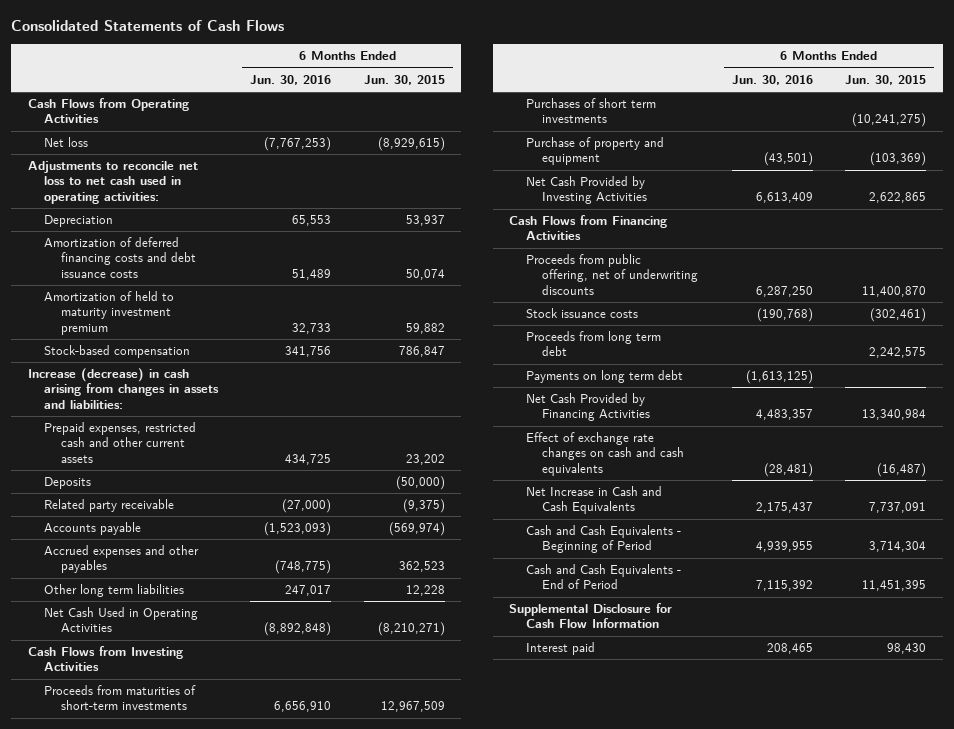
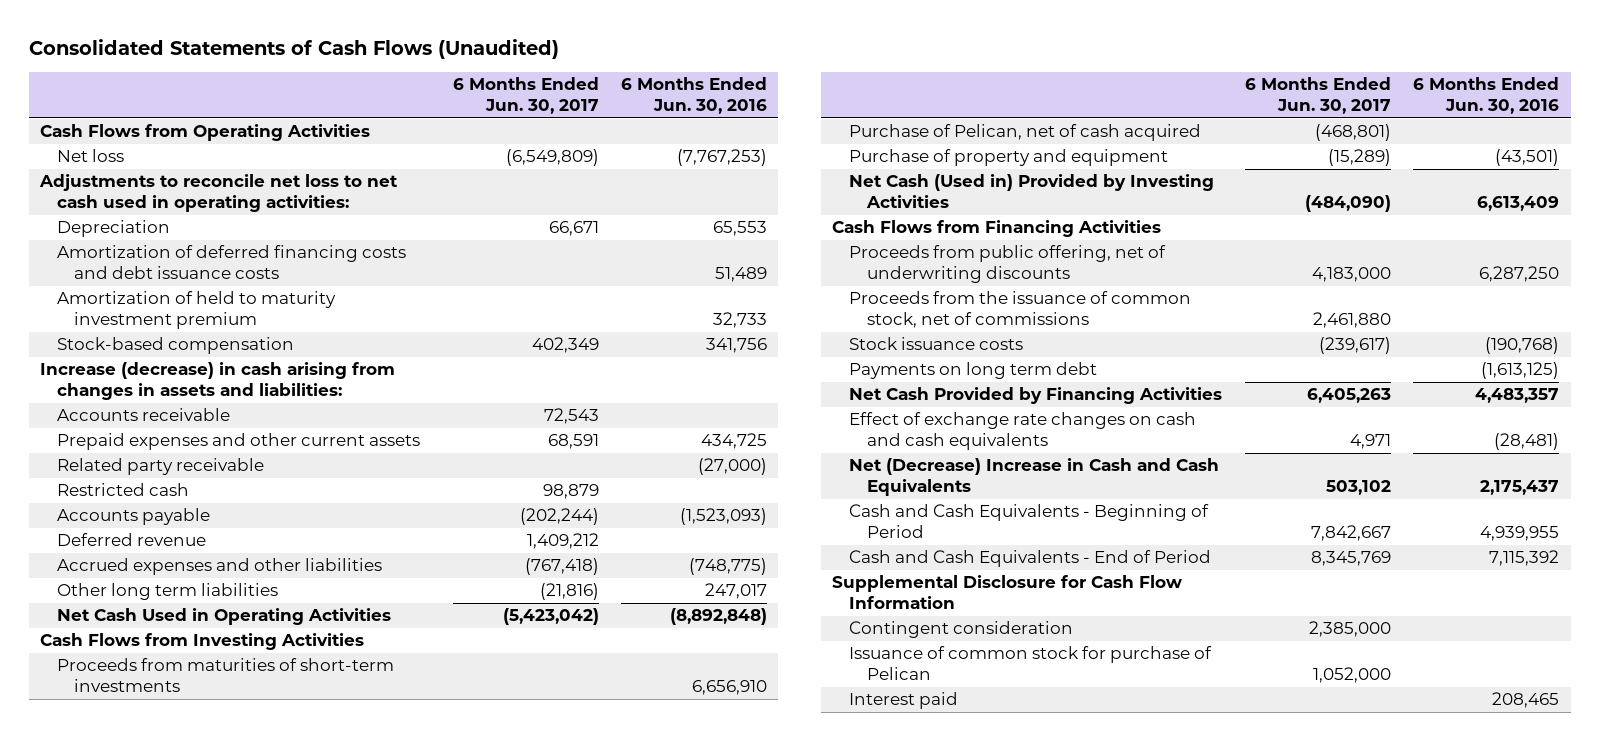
[11,20,285,32] Consolidated Statements of Cash Flows -> [28,39,559,60] Consolidated Statements of Cash Flows (Unaudited)
[363,74,445,85] Jun. 30, 2015 -> none
none -> [452,77,599,115] 6 Months Ended Jun. 30, 2017
[44,477,92,490] Deposits -> none
none -> [57,408,231,422] Accounts receivable
[44,422,197,463] Prepaid expenses, restricted cash and other current assets -> [57,433,421,451] Prepaid expenses and other current assets
none -> [57,483,190,497] Restricted cash
none -> [57,533,207,547] Deferred revenue
[44,545,200,574] Accrued expenses and other payables -> [57,558,383,576] Accrued expenses and other liabilities
[525,98,656,124] Purchases of short term investments -> none
none -> [849,124,1202,142] Purchase of Pelican, net of cash acquired
[525,176,648,205] Net Cash Provided by Investing Activities -> [849,174,1215,209] Net Cash (Used in) Provided by Investing Activities
none -> [849,291,1192,329] Proceeds from the issuance of common stock, net of commissions
[525,331,661,357] Proceeds from long term debt -> none
[525,486,662,515] Net Increase in Cash and Cash Equivalents -> [849,458,1220,497] Net (Decrease) Increase in Cash and Cash Equivalents
none -> [849,621,1074,639] Contingent consideration
none -> [849,646,1213,681] Issuance of common stock for purchase of Pelican

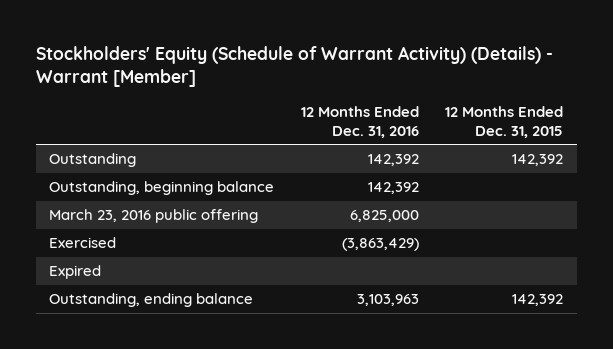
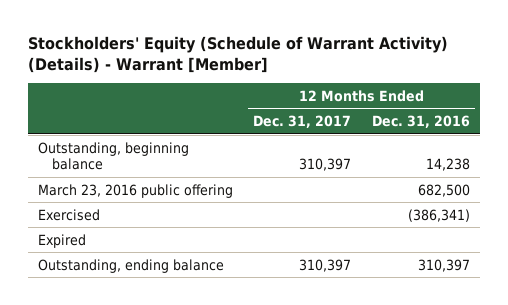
[445,106,564,138] 12 Months Ended Dec. 31, 2015 -> none
none -> [253,115,352,129] Dec. 31, 2017
[49,181,275,196] Outstanding, beginning balance -> none
[49,153,137,168] Outstanding -> [38,141,190,171] Outstanding, beginning balance
[367,154,419,167] 142,392 -> [425,158,470,172] 14,238
[349,210,419,223] 6,825,000 -> [417,183,470,197] 682,500
[341,238,419,252] (3,863,429) -> [407,208,470,222] (386,341)
[356,294,419,307] 3,103,963 -> [417,258,470,272] 310,397

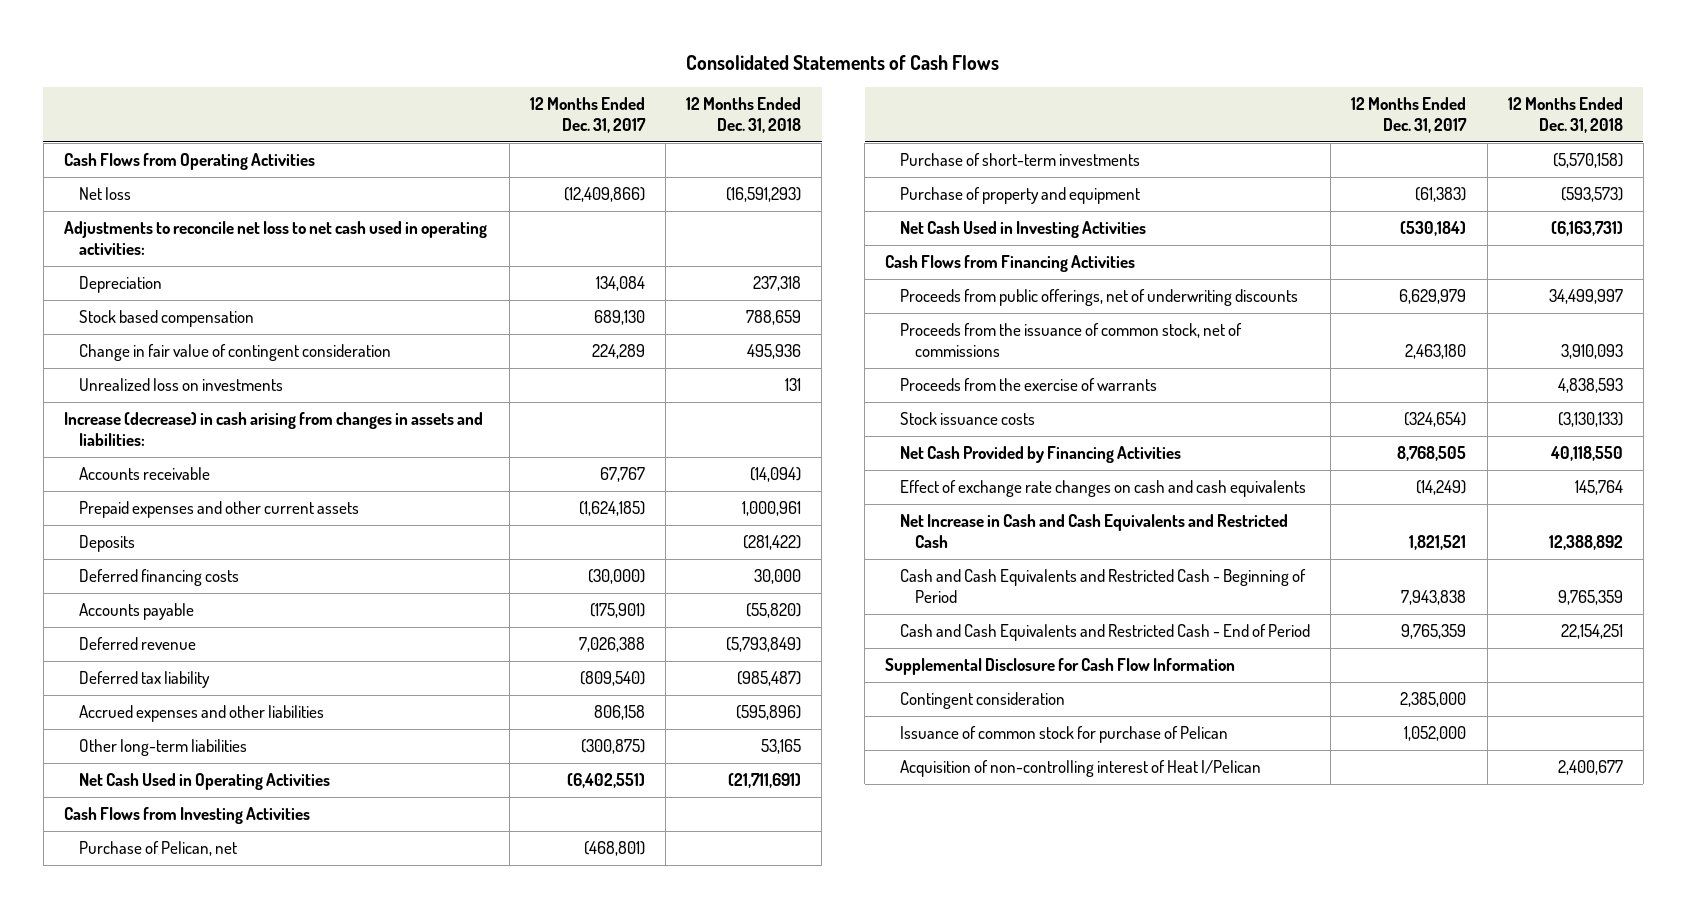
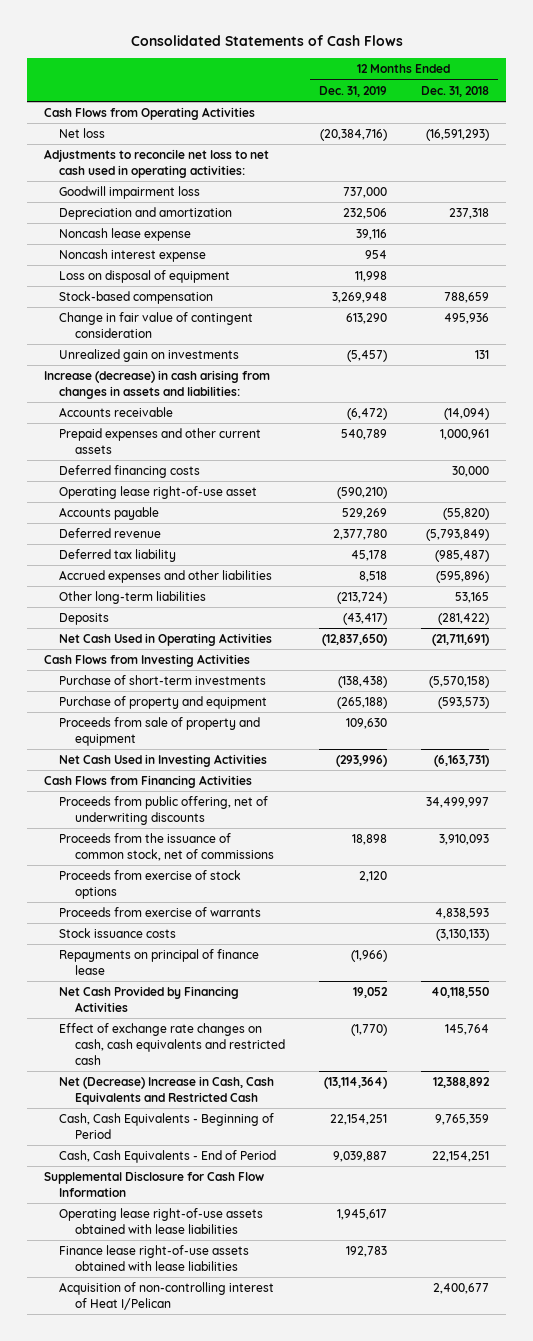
[529,97,646,134] 12 Months Ended Dec. 31, 2017 -> none
none -> [318,85,387,97] Dec. 31, 2019
none -> [59,186,201,200] Goodwill impairment loss
[78,276,162,294] Depreciation -> [59,207,233,221] Depreciation and amortization
none -> [59,228,192,242] Noncash lease expense
none -> [59,249,207,263] Noncash interest expense
none -> [59,270,231,284] Loss on disposal of equipment
[78,310,254,328] Stock based compensation -> [59,291,214,305] Stock-based compensation
[78,378,283,392] Unrealized loss on investments -> [59,349,240,363] Unrealized gain on investments
none -> [59,486,258,500] Operating lease right-of-use asset
[78,535,135,553] Deposits -> [59,613,110,626] Deposits
[78,841,237,857] Purchase of Pelican, net -> none
none -> [59,717,261,746] Proceeds from sale of property and equipment
[900,289,1299,307] Proceeds from public offerings, net of underwriting discounts -> [59,796,269,825] Proceeds from public offering, net of underwriting discounts
none -> [59,870,242,899] Proceeds from exercise of stock options
[900,378,1158,392] Proceeds from the exercise of warrants -> [59,907,262,918] Proceeds from exercise of warrants
none -> [59,949,260,975] Repayments on principal of finance lease
[900,480,1307,498] Effect of exchange rate changes on cash and cash equivalents -> [59,1023,285,1065] Effect of exchange rate changes on cash, cash equivalents and restricted cash
[900,514,1289,549] Net Increase in Cash and Cash Equivalents and Restricted Cash -> [59,1076,275,1105] Net (Decrease) Increase in Cash, Cash Equivalents and Restricted Cash
[900,569,1307,604] Cash and Cash Equivalents and Restricted Cash - Beginning of Period -> [59,1113,275,1139] Cash, Cash Equivalents - Beginning of Period
[900,624,1311,642] Cash and Cash Equivalents and Restricted Cash - End of Period -> [59,1150,277,1164] Cash, Cash Equivalents - End of Period
[900,692,1066,710] Contingent consideration -> none
[900,726,1229,744] Issuance of common stock for purchase of Pelican -> none
none -> [59,1208,264,1234] Operating lease right-of-use assets obtained with lease liabilities
none -> [59,1245,250,1271] Finance lease right-of-use assets obtained with lease liabilities

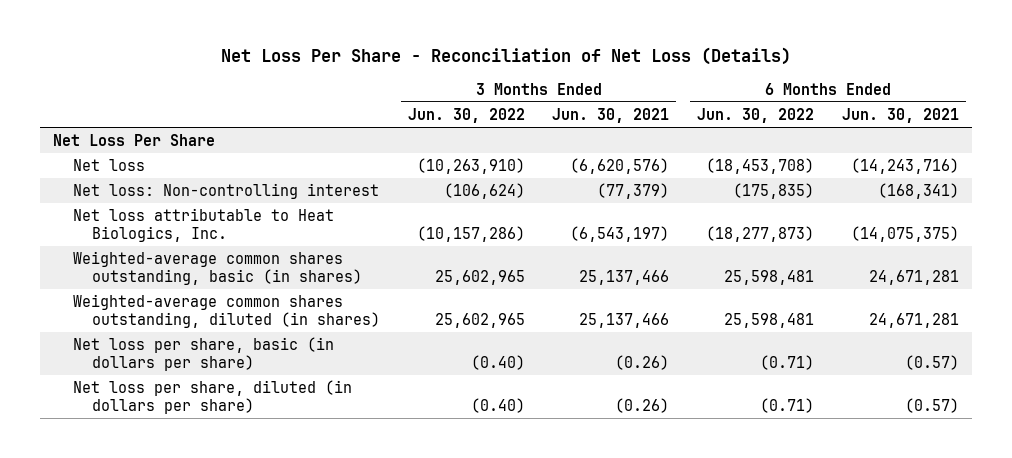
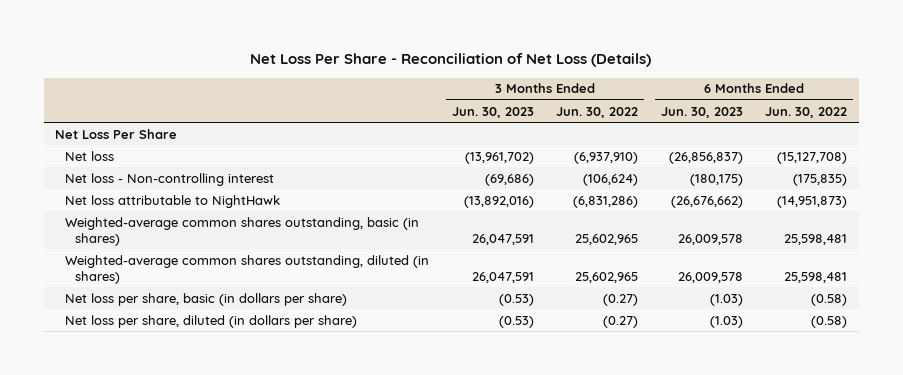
[552,107,670,123] Jun. 30, 2021 -> none
[841,107,959,123] Jun. 30, 2021 -> none
none -> [451,106,534,118] Jun. 30, 2023
none -> [660,106,743,118] Jun. 30, 2023
[416,157,525,174] (10,263,910) -> [574,151,639,164] (6,937,910)
[706,157,815,174] (18,453,708) -> [777,151,848,164] (15,127,708)
[72,182,379,199] Net loss: Non-controlling interest -> [65,172,275,186] Net loss - Non-controlling interest
[72,207,334,242] Net loss attributable to Heat Biologics, Inc. -> [65,194,281,208] Net loss attributable to NightHawk
[416,225,525,242] (10,157,286) -> [573,195,639,208] (6,831,286)
[706,225,815,242] (18,277,873) -> [777,195,848,208] (14,951,873)
[470,354,525,370] (0.40) -> [603,293,639,306] (0.27)
[760,354,815,370] (0.71) -> [811,293,848,306] (0.58)
[470,397,525,413] (0.40) -> [603,315,639,328] (0.27)
[760,397,815,413] (0.71) -> [811,315,848,328] (0.58)

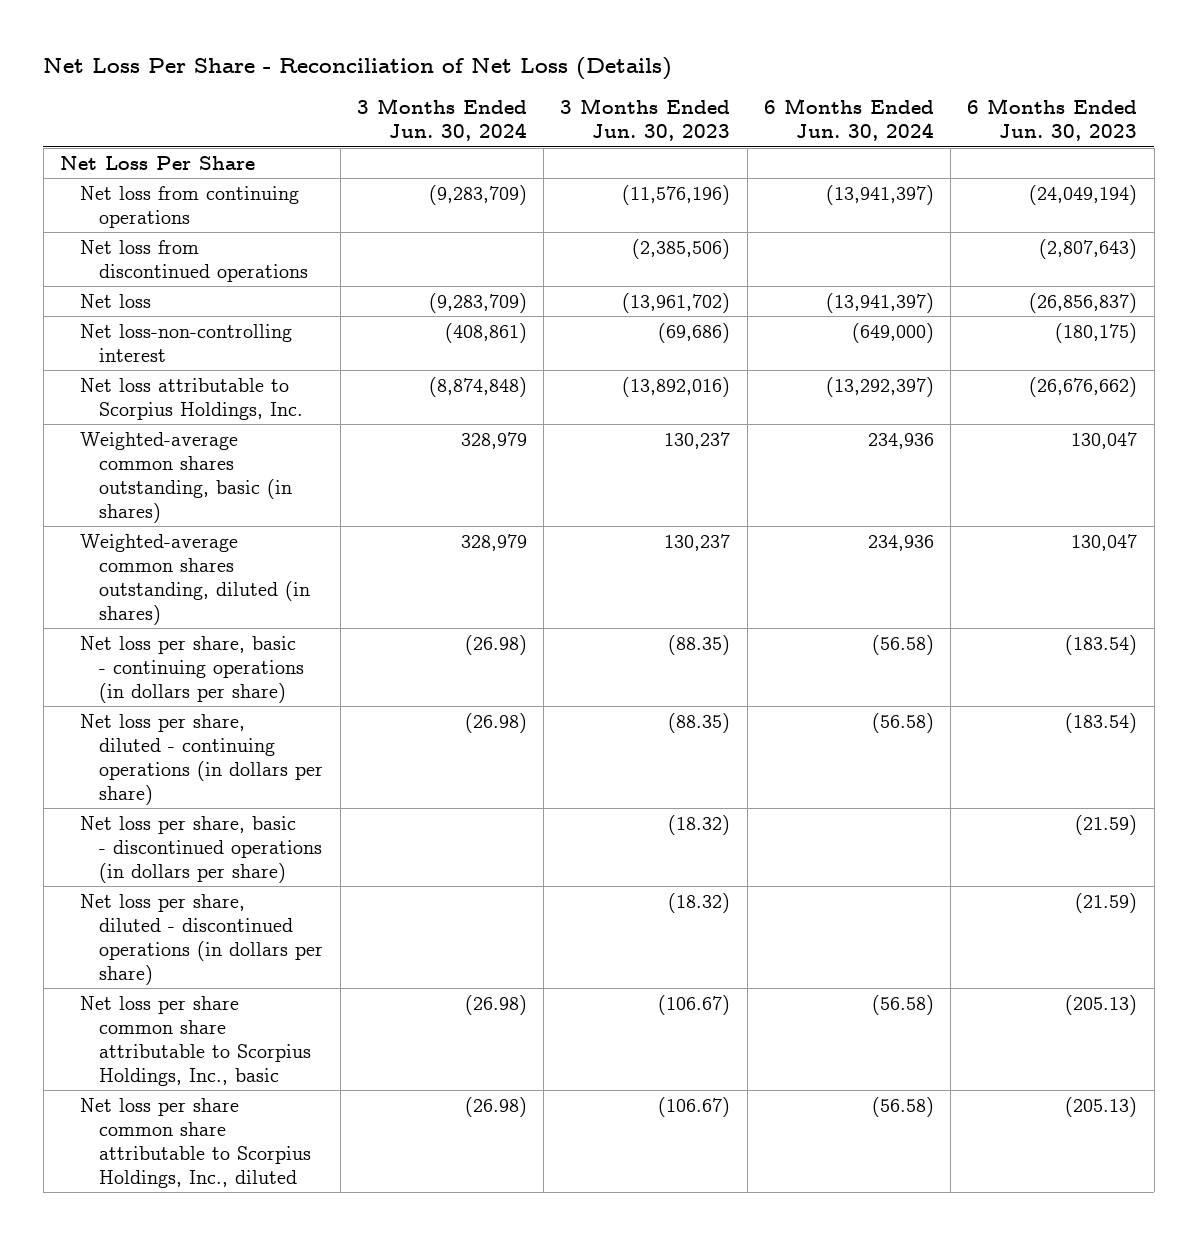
[556,106,639,118] Jun. 30, 2022 -> none
[765,106,848,118] Jun. 30, 2022 -> none
none -> [356,98,527,142] 3 Months Ended Jun. 30, 2024
none -> [763,98,934,142] 6 Months Ended Jun. 30, 2024
none -> [79,185,299,228] Net loss from continuing operations
none -> [79,239,309,282] Net loss from discontinued operations
[65,172,275,186] Net loss - Non-controlling interest -> [79,323,292,362] Net loss-non-controlling interest
[65,194,281,208] Net loss attributable to NightHawk -> [79,377,304,420] Net loss attributable to Scorpius Holdings, Inc.
[471,233,534,245] 26,047,591 -> [664,431,731,449] 130,237
[677,233,743,245] 26,009,578 -> [1071,431,1138,449] 130,047
[471,271,534,283] 26,047,591 -> [664,533,731,551] 130,237
[677,271,743,283] 26,009,578 -> [1071,533,1138,551] 130,047
none -> [79,635,305,703] Net loss per share, basic - continuing operations (in dollars per share)
none -> [79,713,324,805] Net loss per share, diluted - continuing operations (in dollars per share)
none -> [79,815,323,883] Net loss per share, basic - discontinued operations (in dollars per share)
none -> [79,893,324,985] Net loss per share, diluted - discontinued operations (in dollars per share)
[65,292,348,306] Net loss per share, basic (in dollars per share) -> [79,995,312,1086] Net loss per share common share attributable to Scorpius Holdings, Inc., basic
[498,293,534,306] (0.53) -> [658,994,731,1015] (106.67)
[709,293,743,306] (1.03) -> [1065,994,1138,1015] (205.13)
[65,314,358,328] Net loss per share, diluted (in dollars per share) -> [79,1097,312,1188] Net loss per share common share attributable to Scorpius Holdings, Inc., diluted
[498,315,534,328] (0.53) -> [658,1096,731,1117] (106.67)
[709,315,743,328] (1.03) -> [1065,1096,1138,1117] (205.13)

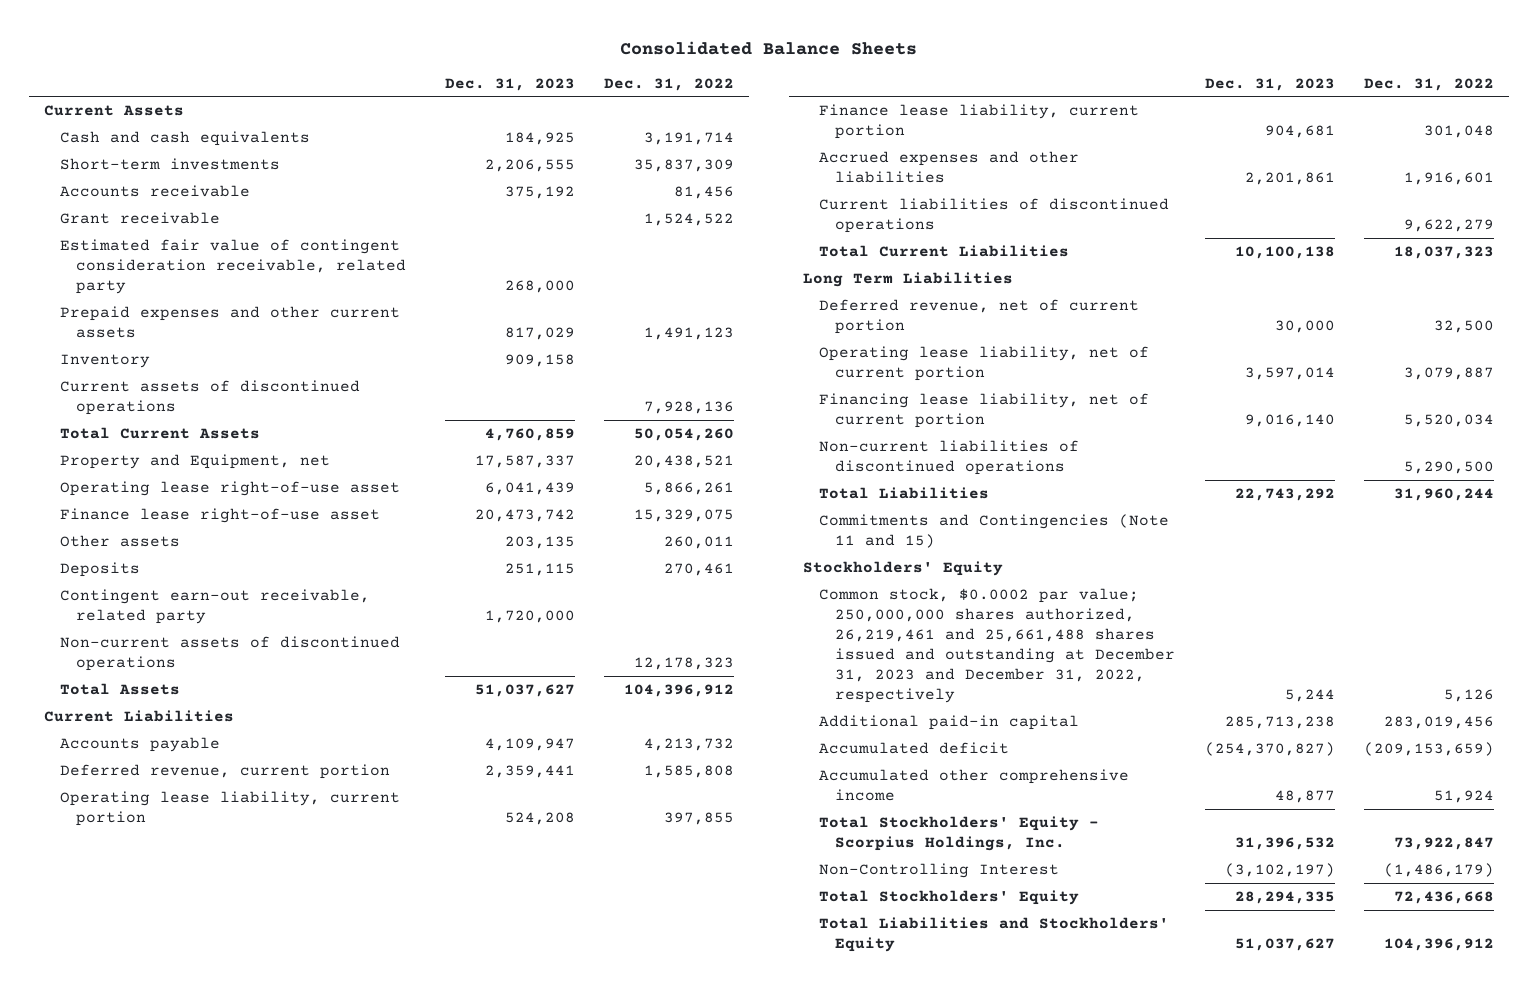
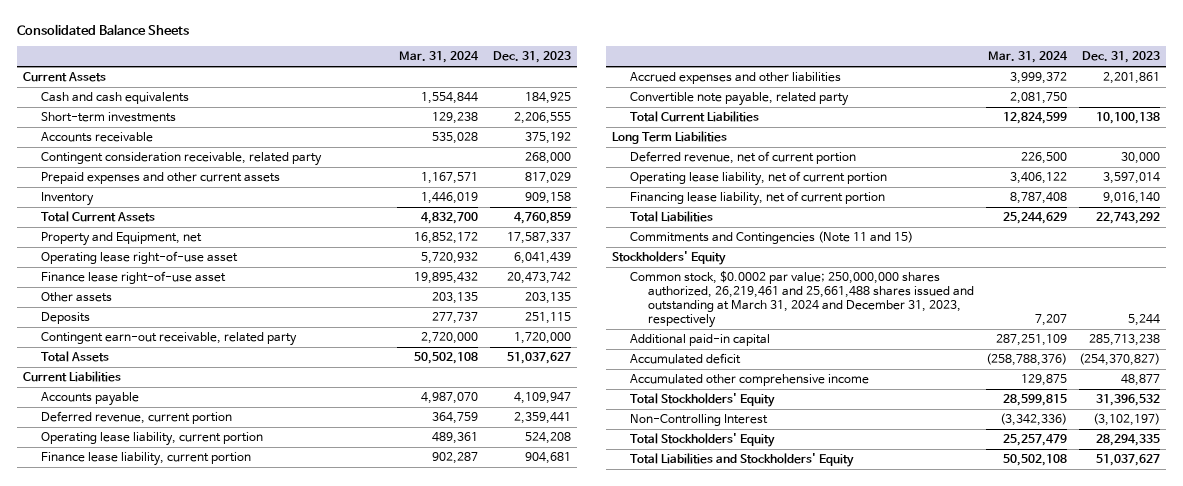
[604,77,735,91] Dec. 31, 2022 -> none
none -> [399,51,480,64] Mar. 31, 2024
[59,211,220,224] Grant receivable -> none
[59,238,406,294] Estimated fair value of contingent consideration receivable, related party -> [41,152,323,167] Contingent consideration receivable, related party
[59,379,360,415] Current assets of discontinued operations -> none
[59,635,400,671] Non-current assets of discontinued operations -> none
[819,197,1170,233] Current liabilities of discontinued operations -> none
none -> [629,92,849,107] Convertible note payable, related party
[819,439,1080,475] Non-current liabilities of discontinued operations -> none
[819,587,1176,703] Common stock, $0.0002 par value; 250,000,000 shares authorized, 26,219,461 and 25,661,488 shares issued and outstanding at December 31, 2023 and December 31, 2022, respectively -> [629,271,974,329] Common stock, $0.0002 par value; 250,000,000 shares authorized, 26,219,461 and 25,661,488 shares issued and outstanding at March 31, 2024 and December 31, 2023, respectively
[819,815,1100,851] Total Stockholders' Equity - Scorpius Holdings, Inc. -> [629,393,775,408] Total Stockholders' Equity

